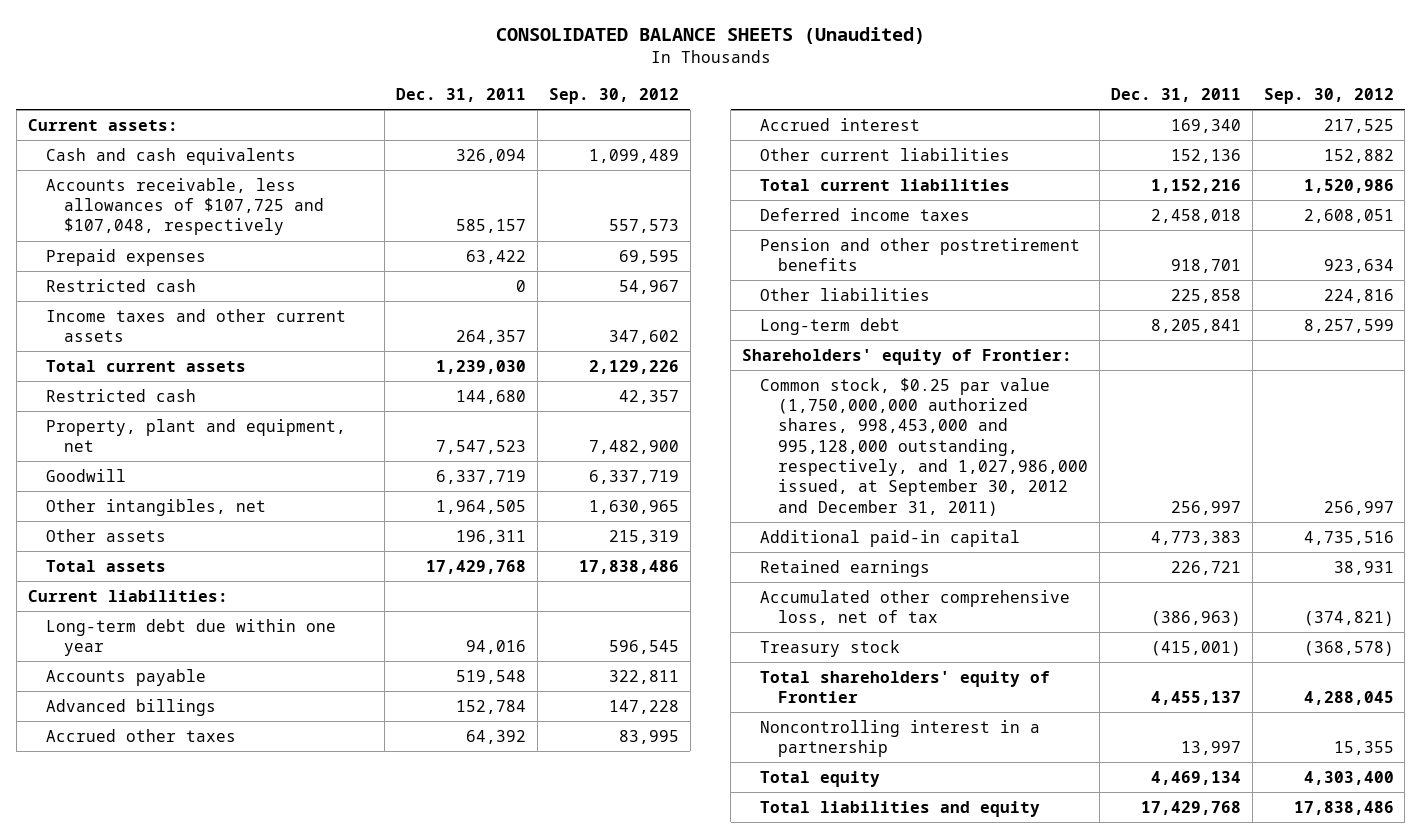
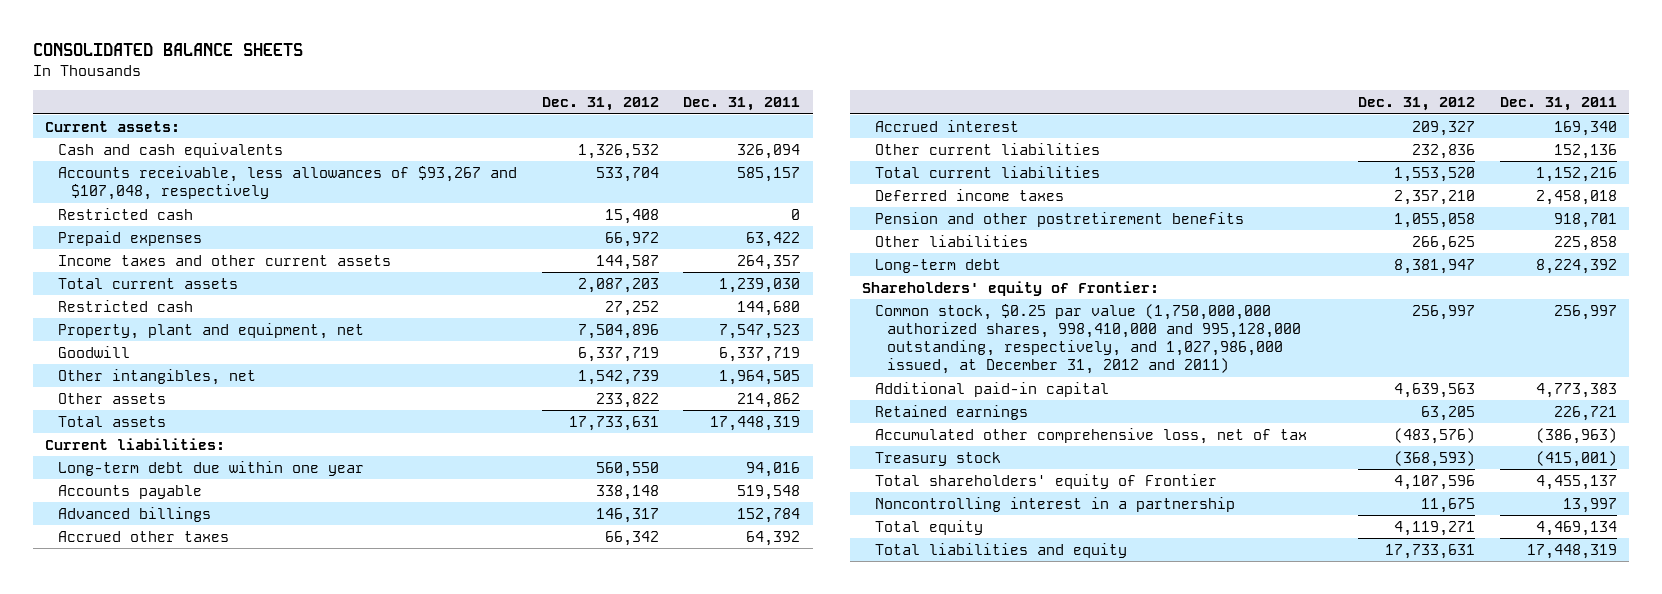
[495,27,925,45] CONSOLIDATED BALANCE SHEETS (Unaudited) -> [32,42,303,56] CONSOLIDATED BALANCE SHEETS
[548,88,679,105] Sep. 30, 2012 -> none
none -> [541,97,659,112] Dec. 31, 2012
[45,177,324,236] Accounts receivable, less allowances of $107,725 and $107,048, respectively -> [57,165,517,200] Accounts receivable, less allowances of $93,267 and $107,048, respectively
[45,248,206,266] Prepaid expenses -> [57,230,202,246] Prepaid expenses
[456,529,527,544] 196,311 -> [737,392,801,408] 214,862
[426,559,527,574] 17,429,768 -> [710,415,801,431] 17,448,319
[1150,318,1241,333] 8,205,841 -> [1536,258,1618,274] 8,224,392
[760,377,1089,516] Common stock, $0.25 par value (1,750,000,000 authorized shares, 998,453,000 and 995,128,000 outstanding, respectively, and 1,027,986,000 issued, at September 30, 2012 and December 31, 2011) -> [874,303,1302,375] Common stock, $0.25 par value (1,750,000,000 authorized shares, 998,410,000 and 995,128,000 outstanding, respectively, and 1,027,986,000 issued, at December 31, 2012 and 2011)
[1140,800,1241,815] 17,429,768 -> [1527,543,1618,559] 17,448,319

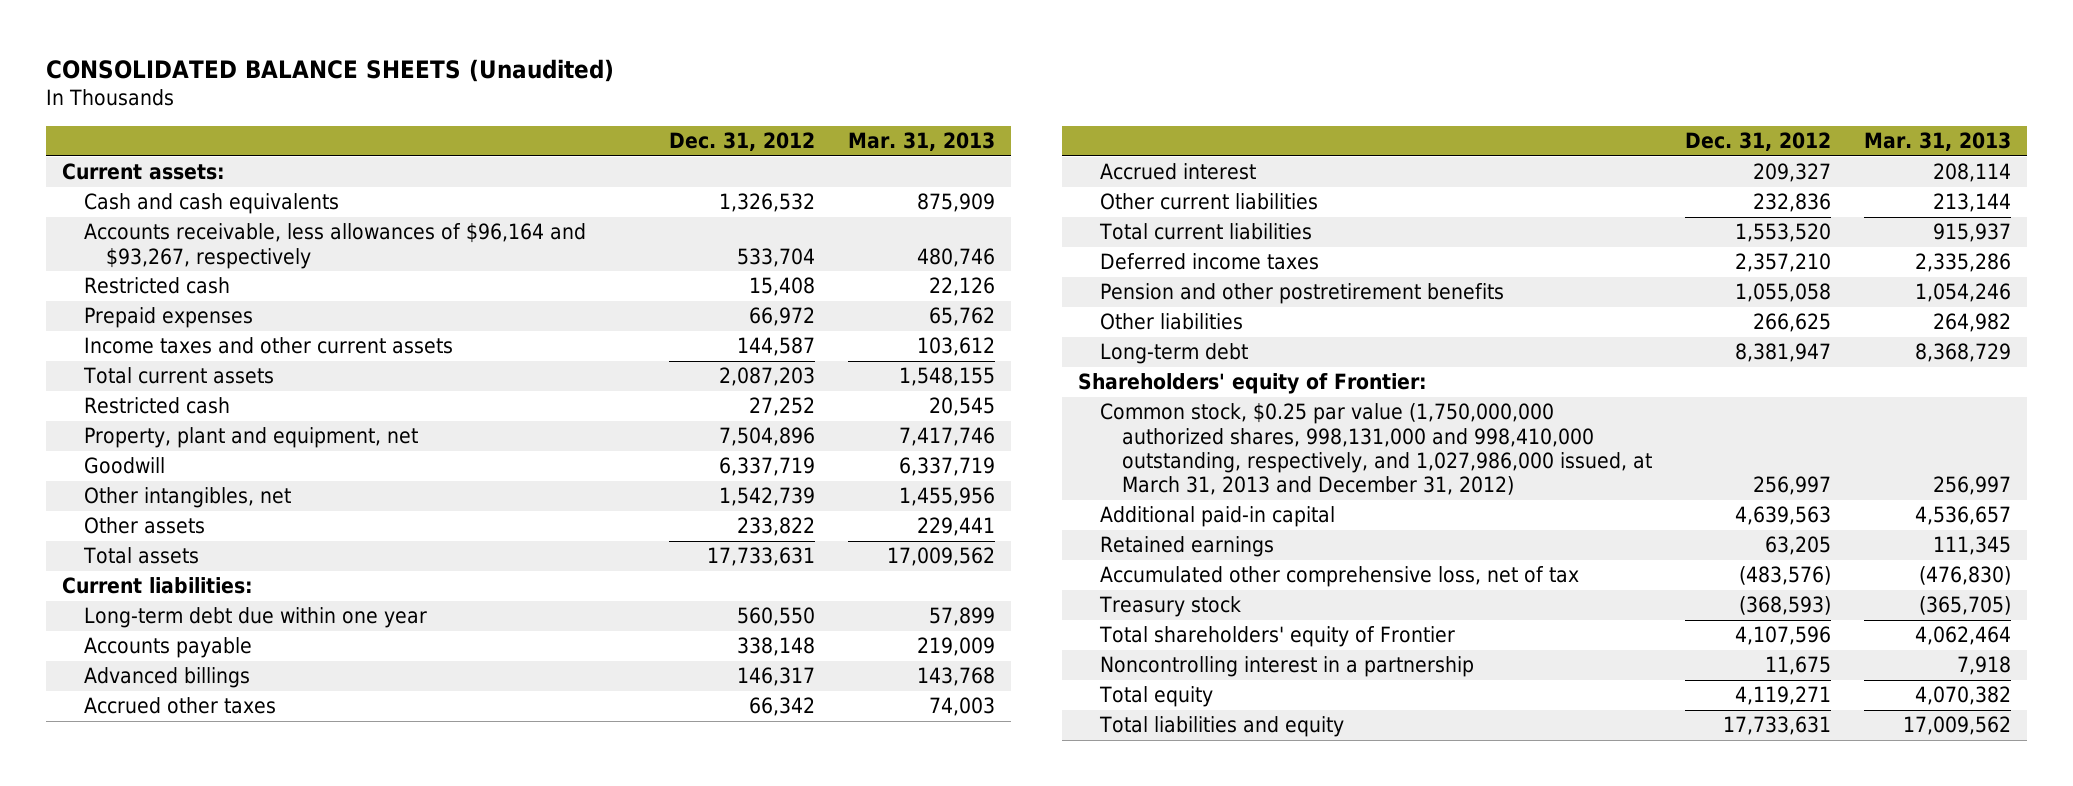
[32,42,303,56] CONSOLIDATED BALANCE SHEETS -> [45,58,614,82] CONSOLIDATED BALANCE SHEETS (Unaudited)
[683,97,801,112] Dec. 31, 2011 -> none
none -> [847,132,995,152] Mar. 31, 2013
[57,165,517,200] Accounts receivable, less allowances of $93,267 and $107,048, respectively -> [84,223,587,269] Accounts receivable, less allowances of $96,164 and $93,267, respectively
[874,303,1302,375] Common stock, $0.25 par value (1,750,000,000 authorized shares, 998,410,000 and 995,128,000 outstanding, respectively, and 1,027,986,000 issued, at December 31, 2012 and 2011) -> [1100,403,1653,496] Common stock, $0.25 par value (1,750,000,000 authorized shares, 998,131,000 and 998,410,000 outstanding, respectively, and 1,027,986,000 issued, at March 31, 2013 and December 31, 2012)

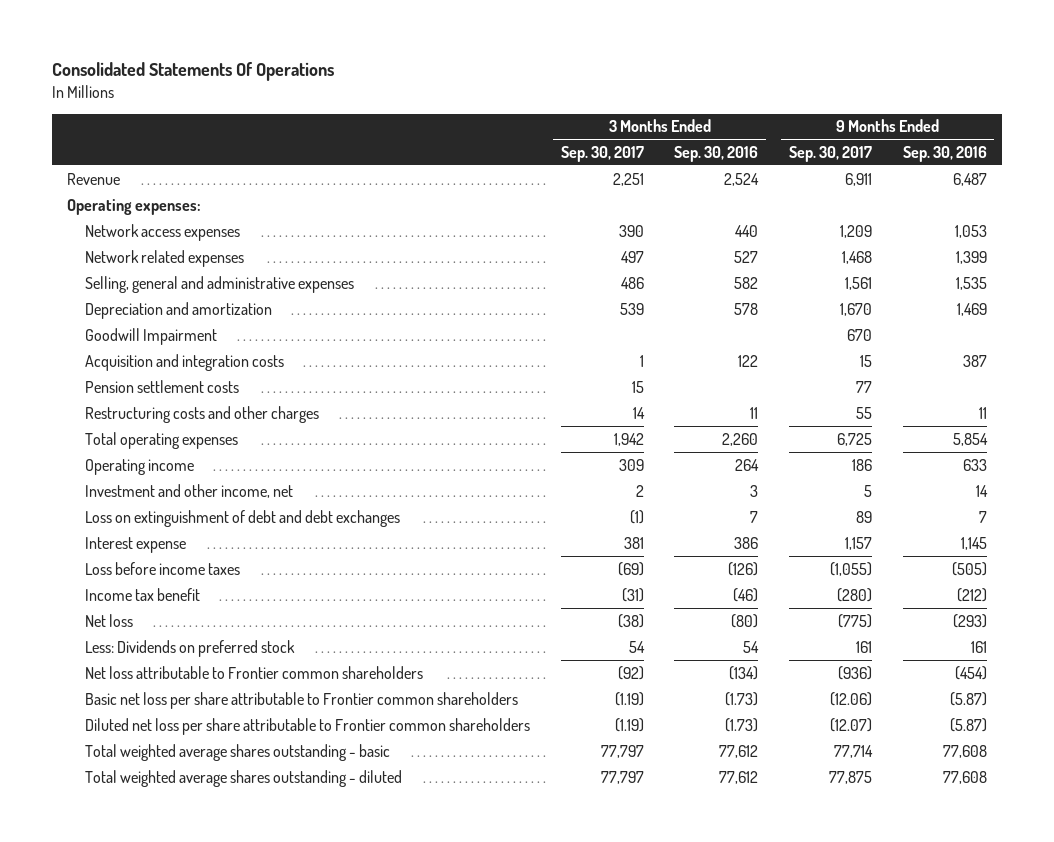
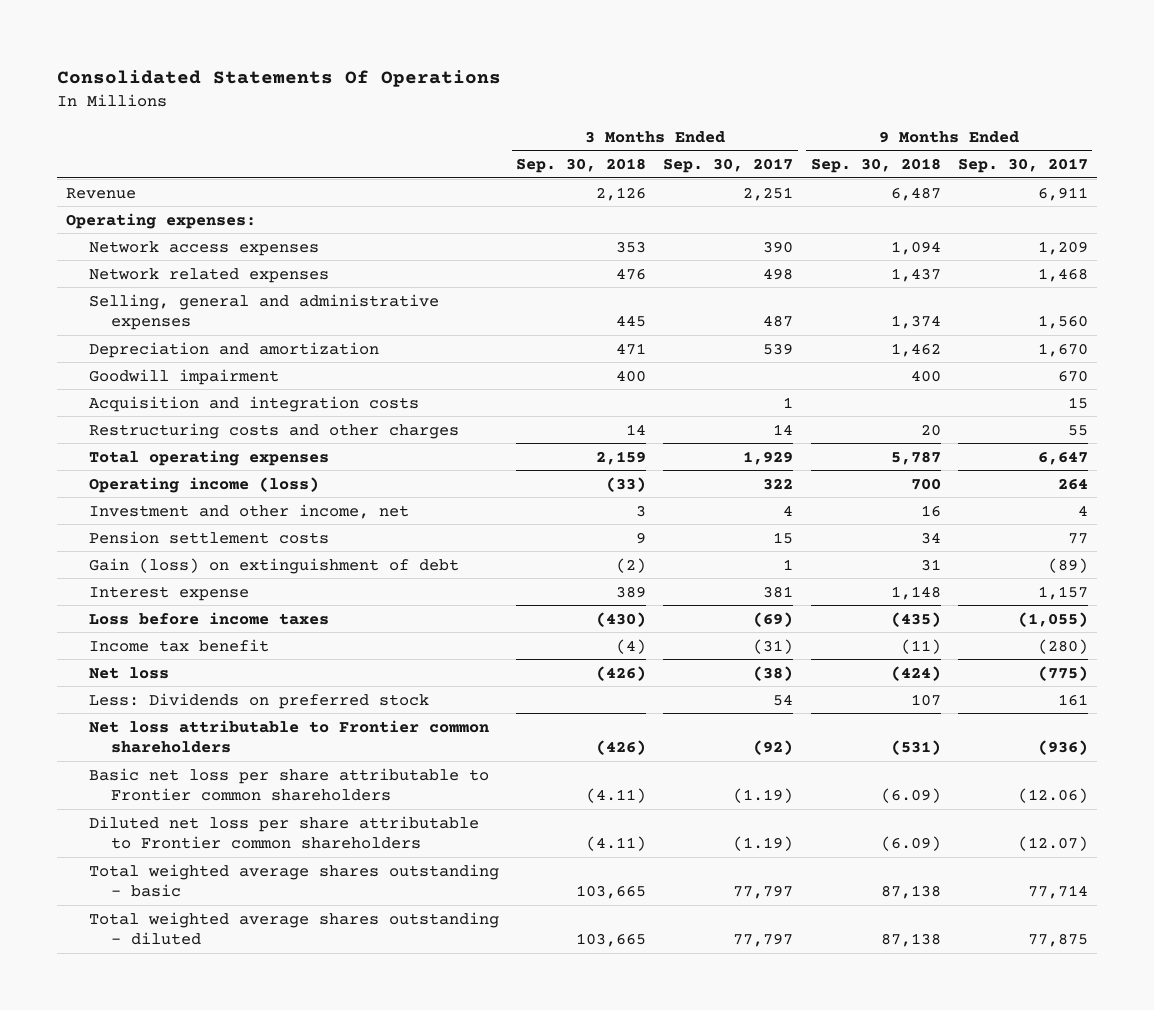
[674,145,759,162] Sep. 30, 2016 -> none
[902,145,987,162] Sep. 30, 2016 -> none
none -> [515,157,646,173] Sep. 30, 2018
none -> [810,157,941,173] Sep. 30, 2018
[620,250,644,263] 497 -> [763,267,794,280] 498
[620,276,644,289] 486 -> [763,314,794,327] 487
[845,276,873,290] 1,561 -> [1037,314,1088,329] 1,560
[85,327,218,345] Goodwill Impairment -> [88,368,279,385] Goodwill impairment
[613,432,644,446] 1,942 -> [743,450,794,465] 1,929
[837,432,873,446] 6,725 -> [1037,450,1088,465] 6,647
[85,458,195,475] Operating income -> [88,476,319,493] Operating income (loss)
[618,458,644,471] 309 -> [763,477,794,490] 322
[852,458,873,471] 186 -> [1057,477,1088,490] 264
[635,484,644,497] 2 -> [783,504,794,516] 4
[864,484,873,497] 5 -> [1077,504,1088,516] 4
[85,379,240,393] Pension settlement costs -> [88,530,329,544] Pension settlement costs
[85,509,401,527] Loss on extinguishment of debt and debt exchanges -> [88,557,459,574] Gain (loss) on extinguishment of debt
[629,509,644,524] (1) -> [783,558,794,570] 1
[856,510,873,523] 89 -> [1047,557,1088,573] (89)

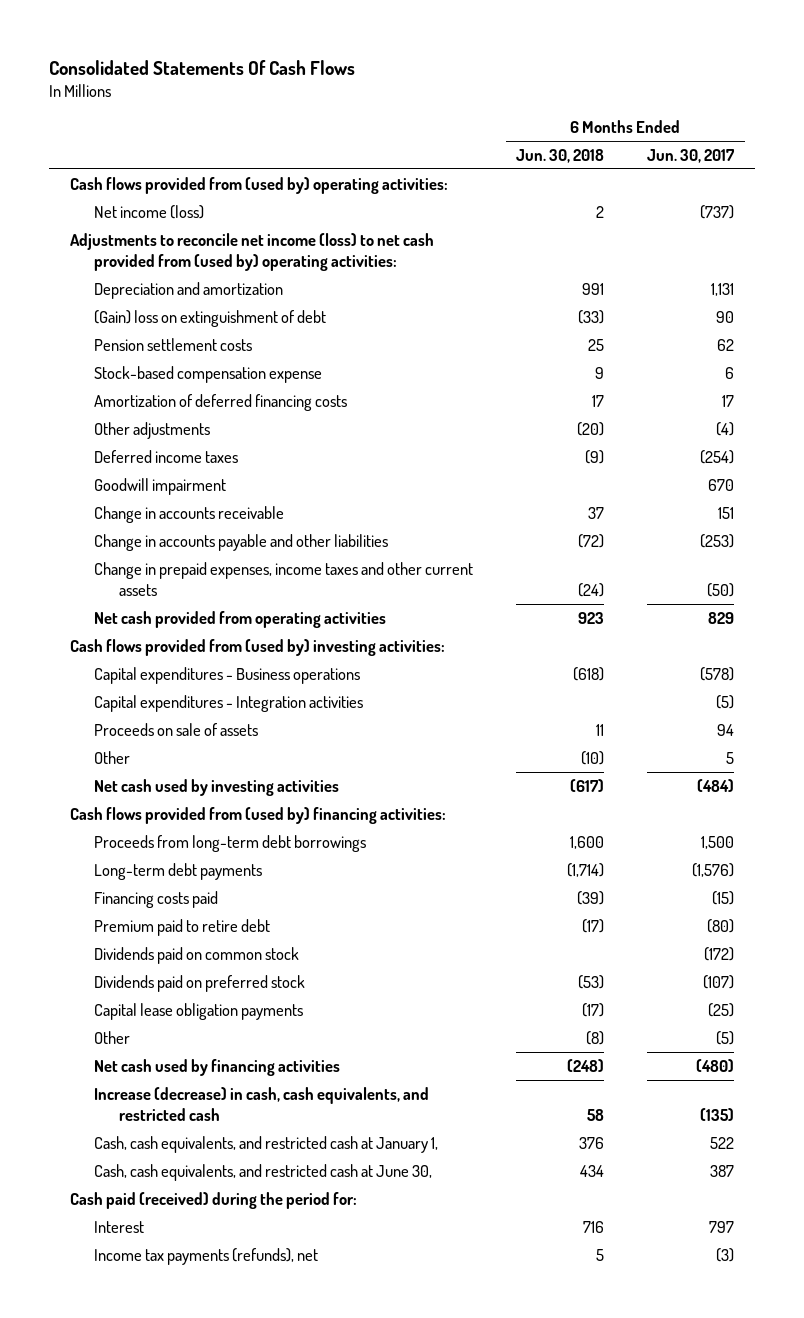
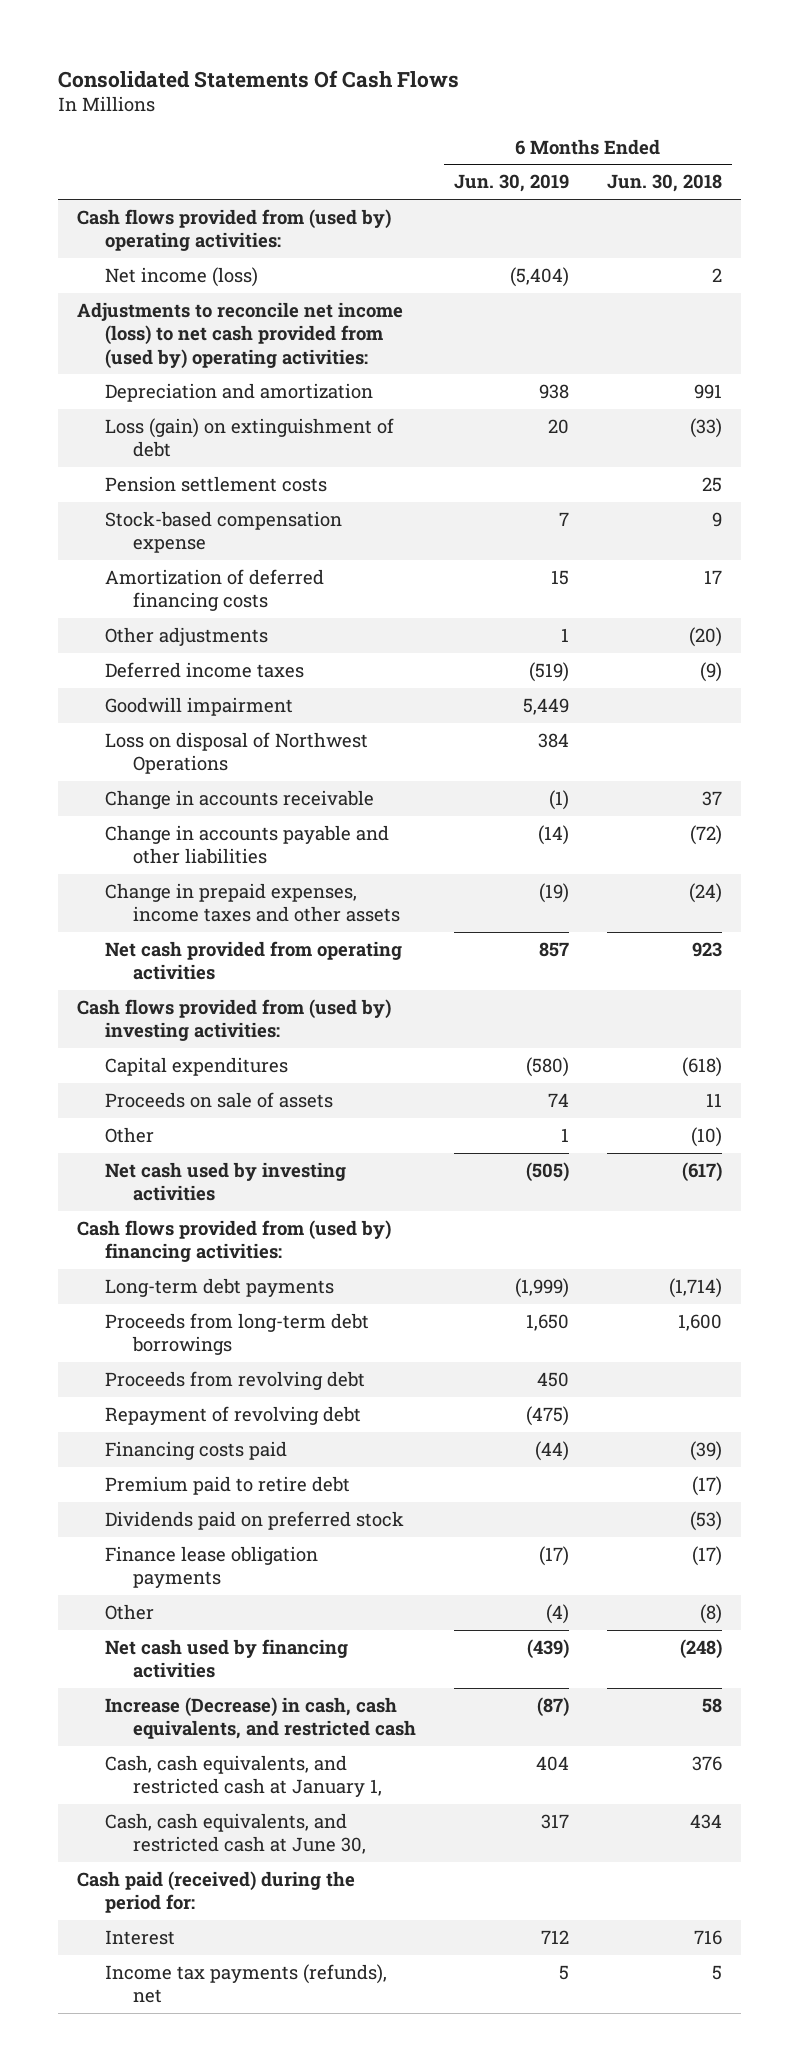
[647,149,736,164] Jun. 30, 2017 -> none
none -> [453,174,569,193] Jun. 30, 2019
[94,309,327,327] (Gain) loss on extinguishment of debt -> [105,417,395,458] Loss (gain) on extinguishment of debt
none -> [105,731,369,775] Loss on disposal of Northwest Operations
[94,561,474,596] Change in prepaid expenses, income taxes and other current assets -> [105,882,400,923] Change in prepaid expenses, income taxes and other assets
[94,694,364,712] Capital expenditures - Integration activities -> none
[94,666,361,684] Capital expenditures - Business operations -> [105,1056,289,1076] Capital expenditures
[94,834,367,852] Proceeds from long-term debt borrowings -> [105,1312,370,1356] Proceeds from long-term debt borrowings
none -> [105,1370,366,1390] Proceeds from revolving debt
none -> [105,1405,362,1425] Repayment of revolving debt
[94,946,300,964] Dividends paid on common stock -> none
[94,1002,304,1020] Capital lease obligation payments -> [105,1545,319,1589] Finance lease obligation payments
[94,1086,430,1121] Increase (decrease) in cash, cash equivalents, and restricted cash -> [105,1696,416,1740] Increase (Decrease) in cash, cash equivalents, and restricted cash

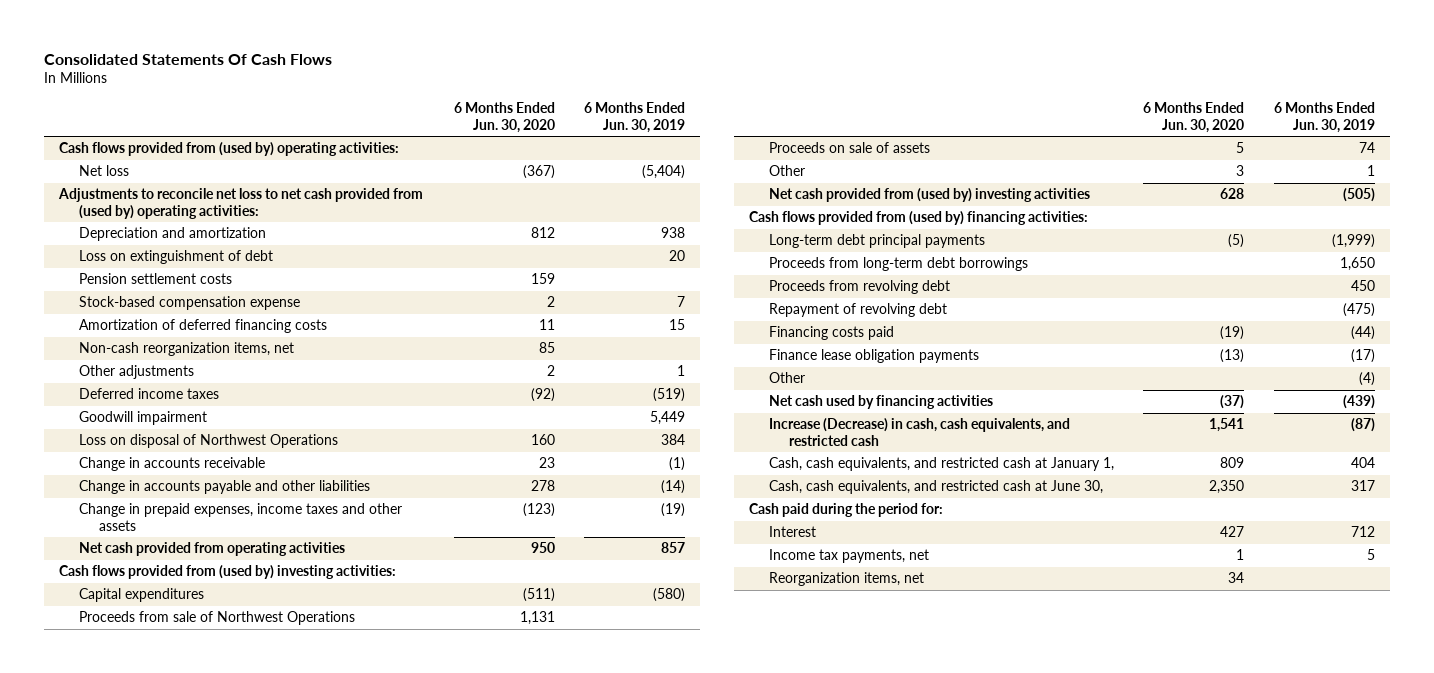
[607,174,723,193] Jun. 30, 2018 -> none
none -> [453,102,555,133] 6 Months Ended Jun. 30, 2020
[105,266,259,287] Net income (loss) -> [79,165,130,177] Net loss
[77,301,404,369] Adjustments to reconcile net income (loss) to net cash provided from (used by) operating activities: -> [58,188,424,219] Adjustments to reconcile net loss to net cash provided from (used by) operating activities:
[105,417,395,458] Loss (gain) on extinguishment of debt -> [79,250,274,265] Loss on extinguishment of debt
none -> [79,342,295,357] Non-cash reorganization items, net
none -> [79,611,356,626] Proceeds from sale of Northwest Operations
[105,1161,347,1202] Net cash used by investing activities -> [768,188,1090,203] Net cash provided from (used by) investing activities
[105,1277,335,1297] Long-term debt payments -> [768,234,985,249] Long-term debt principal payments
[105,1475,351,1495] Premium paid to retire debt -> none
[105,1510,405,1530] Dividends paid on preferred stock -> none
[77,1870,356,1914] Cash paid (received) during the period for: -> [748,503,943,518] Cash paid during the period for:
[105,1963,388,2004] Income tax payments (refunds), net -> [768,549,929,564] Income tax payments, net
none -> [768,572,924,587] Reorganization items, net

